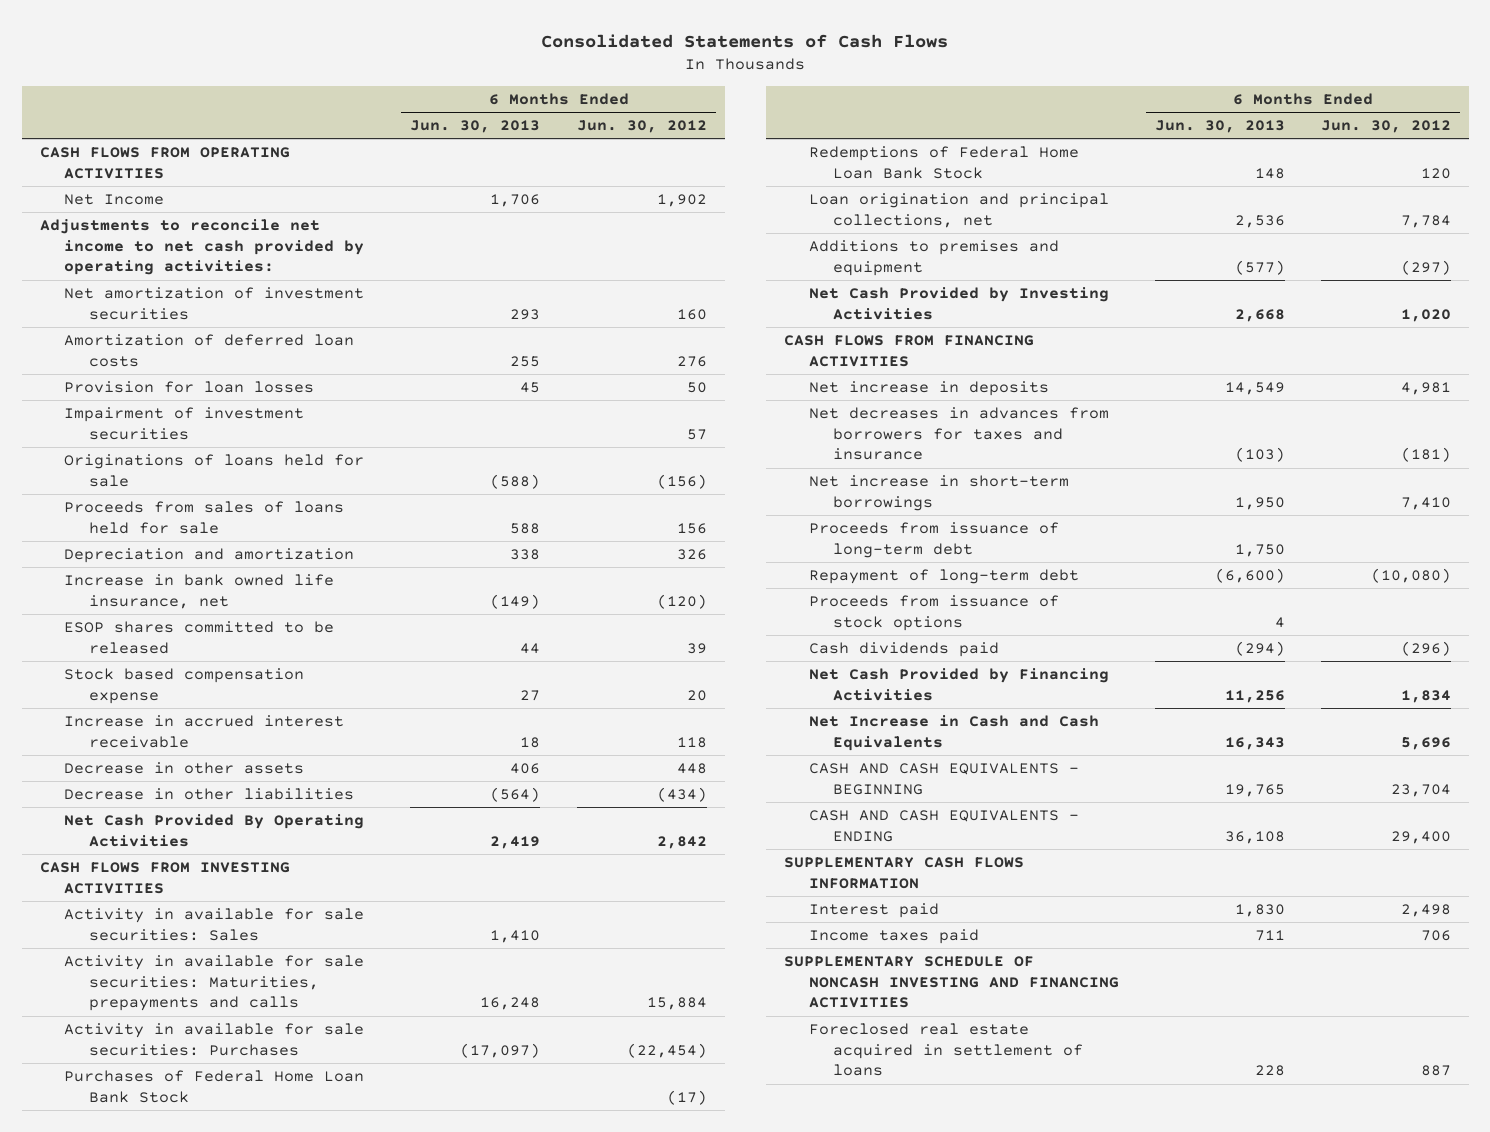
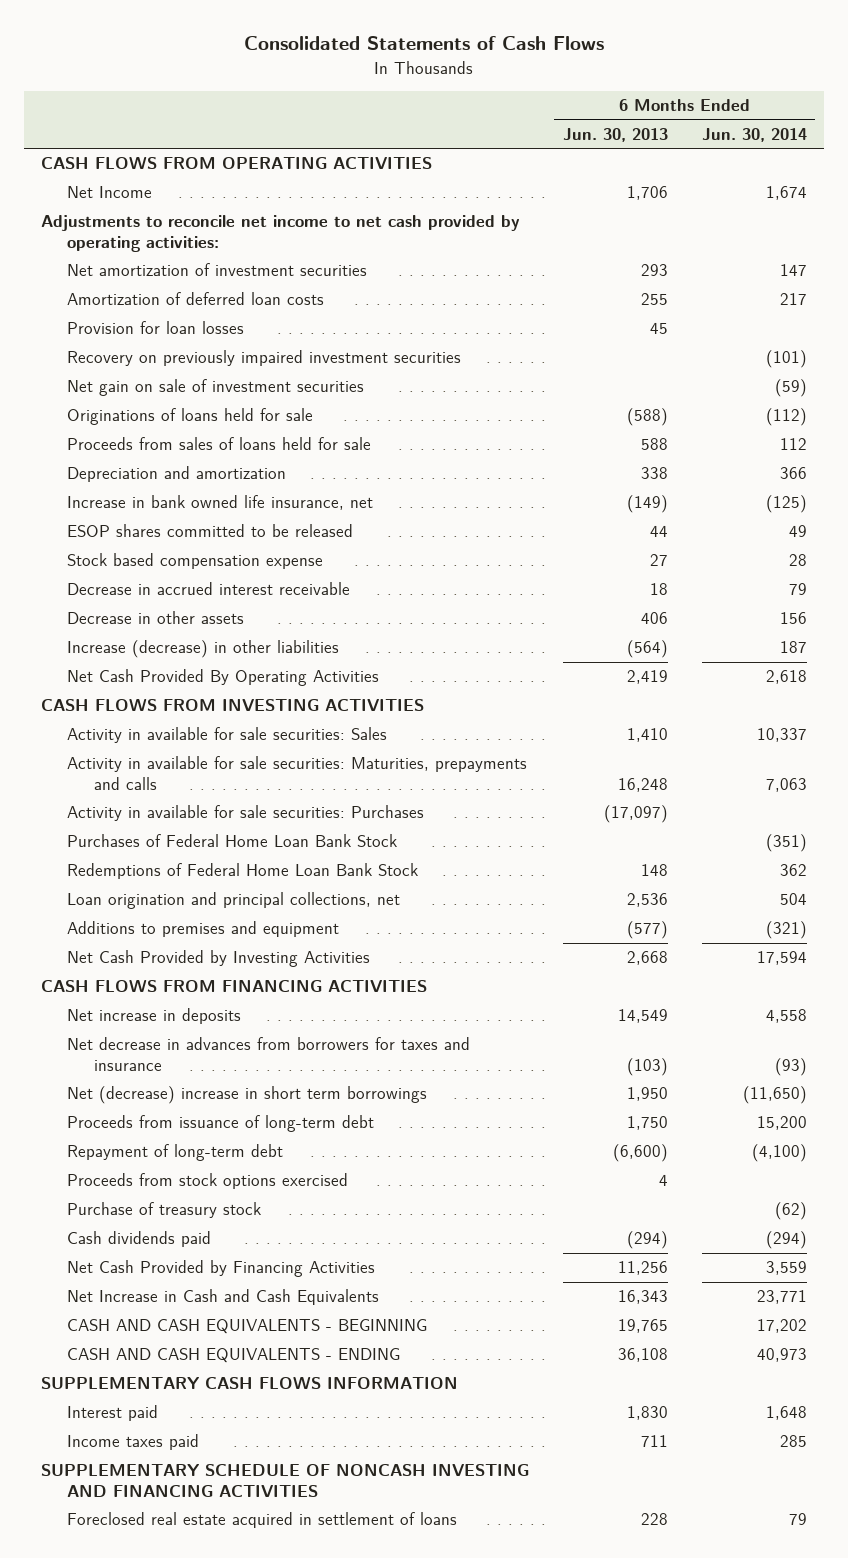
[576,120,707,134] Jun. 30, 2012 -> none
none -> [701,128,807,143] Jun. 30, 2014
[64,407,305,440] Impairment of investment securities -> none
none -> [67,350,462,367] Recovery on previously impaired investment securities
none -> [67,379,365,397] Net gain on sale of investment securities
[64,715,345,748] Increase in accrued interest receivable -> [67,582,351,596] Decrease in accrued interest receivable
[64,788,355,801] Decrease in other liabilities -> [67,640,340,659] Increase (decrease) in other liabilities
[808,407,1109,461] Net decreases in advances from borrowers for taxes and insurance -> [67,1037,471,1071] Net decrease in advances from borrowers for taxes and insurance
[808,475,1069,511] Net increase in short-term borrowings -> [67,1086,428,1105] Net (decrease) increase in short term borrowings
[808,595,1059,631] Proceeds from issuance of stock options -> [67,1173,349,1190] Proceeds from stock options exercised
none -> [67,1202,262,1219] Purchase of treasury stock

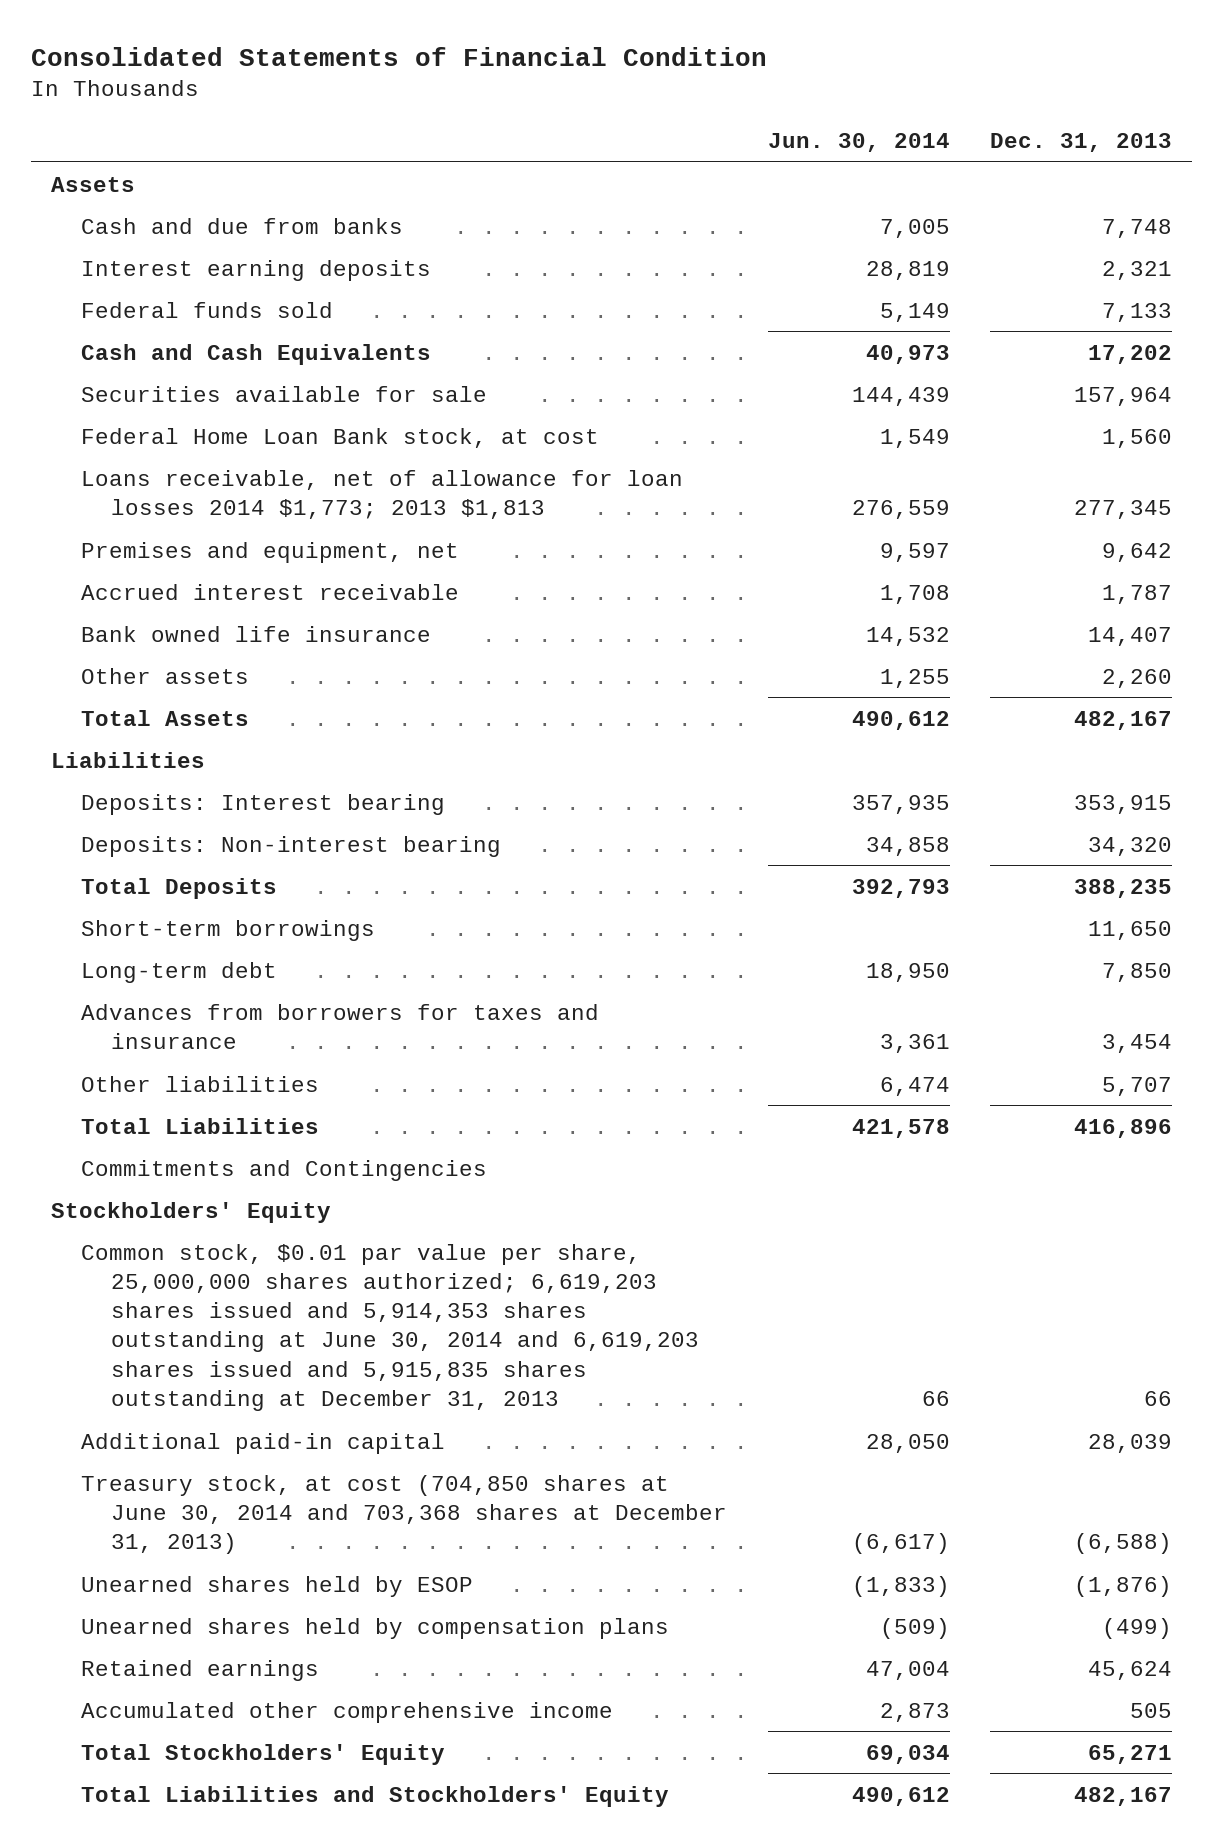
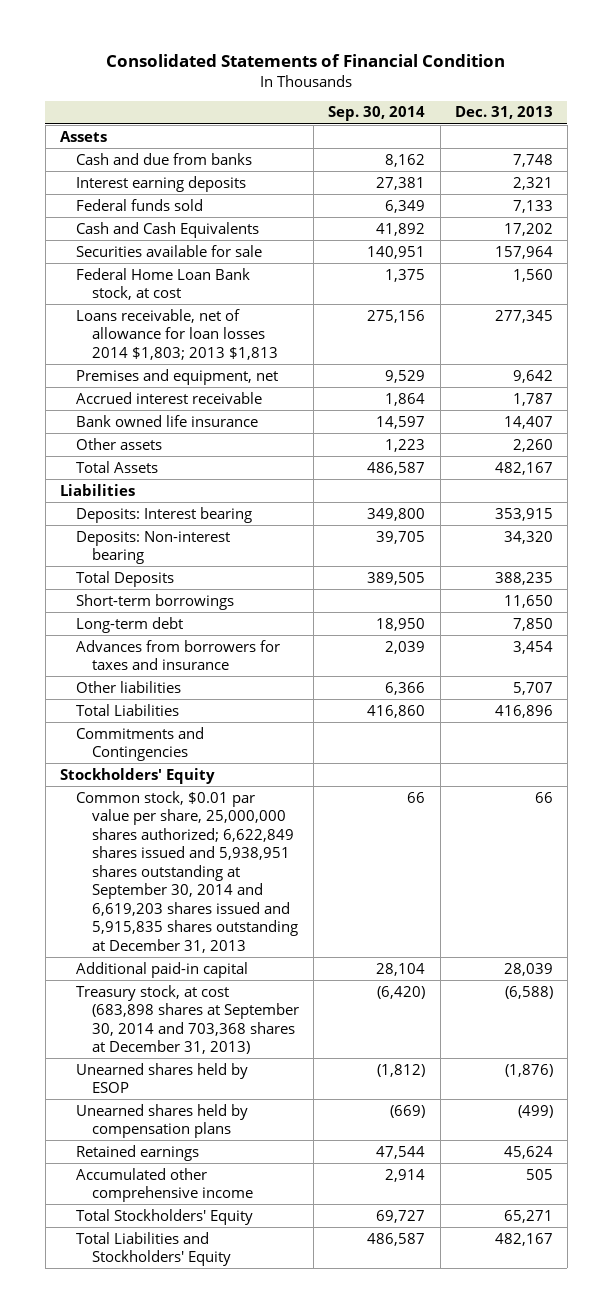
[767,132,950,152] Jun. 30, 2014 -> none
none -> [328,106,426,122] Sep. 30, 2014
[81,469,684,519] Loans receivable, net of allowance for loan losses 2014 $1,773; 2013 $1,813 -> [75,308,279,360] Loans receivable, net of allowance for loan losses 2014 $1,803; 2013 $1,813
[81,1243,700,1411] Common stock, $0.01 par value per share, 25,000,000 shares authorized; 6,619,203 shares issued and 5,914,353 shares outstanding at June 30, 2014 and 6,619,203 shares issued and 5,915,835 shares outstanding at December 31, 2013 -> [75,790,299,953] Common stock, $0.01 par value per share, 25,000,000 shares authorized; 6,622,849 shares issued and 5,938,951 shares outstanding at September 30, 2014 and 6,619,203 shares issued and 5,915,835 shares outstanding at December 31, 2013
[81,1474,728,1555] Treasury stock, at cost (704,850 shares at June 30, 2014 and 703,368 shares at December 31, 2013) -> [75,984,300,1055] Treasury stock, at cost (683,898 shares at September 30, 2014 and 703,368 shares at December 31, 2013)

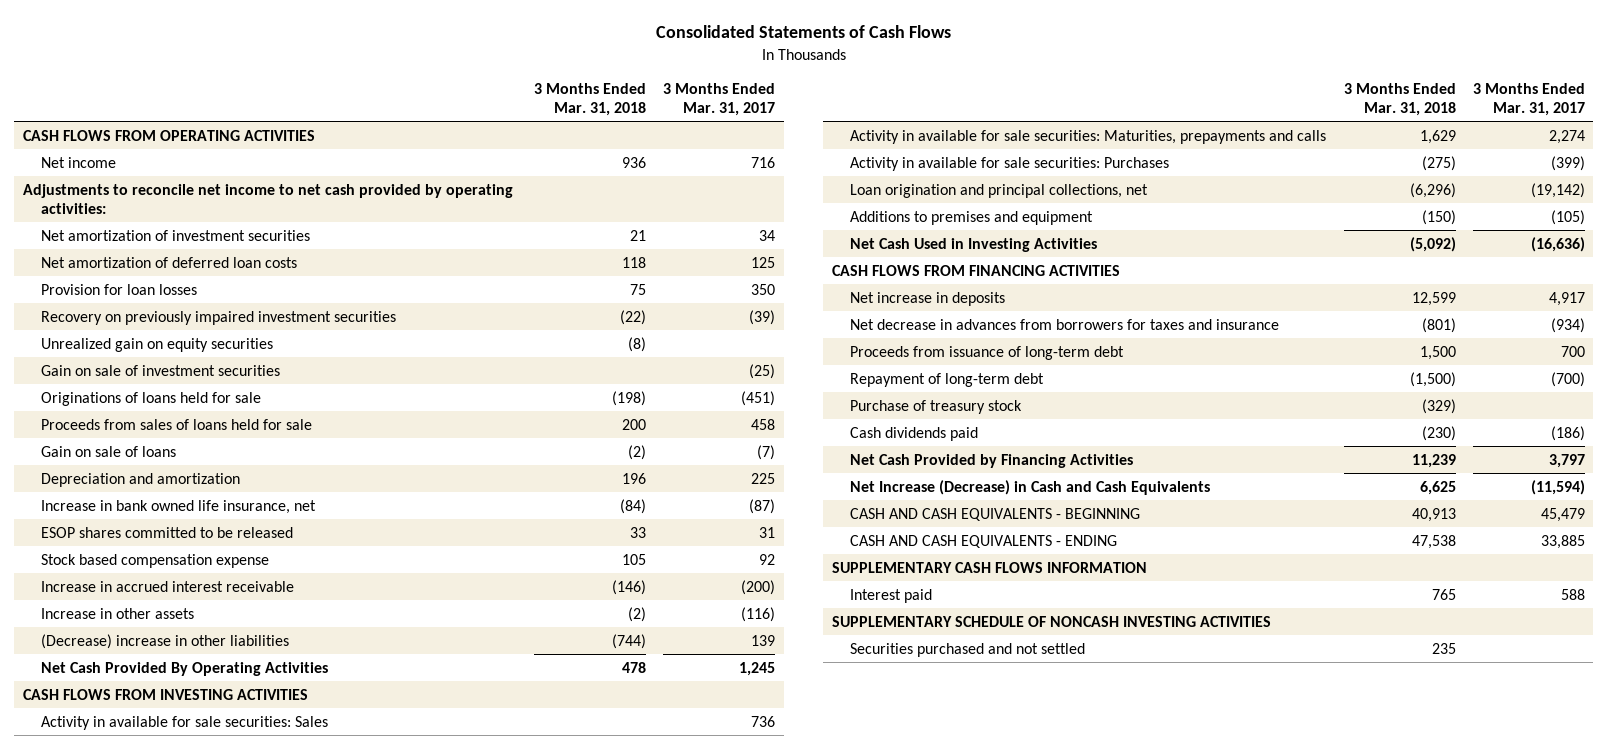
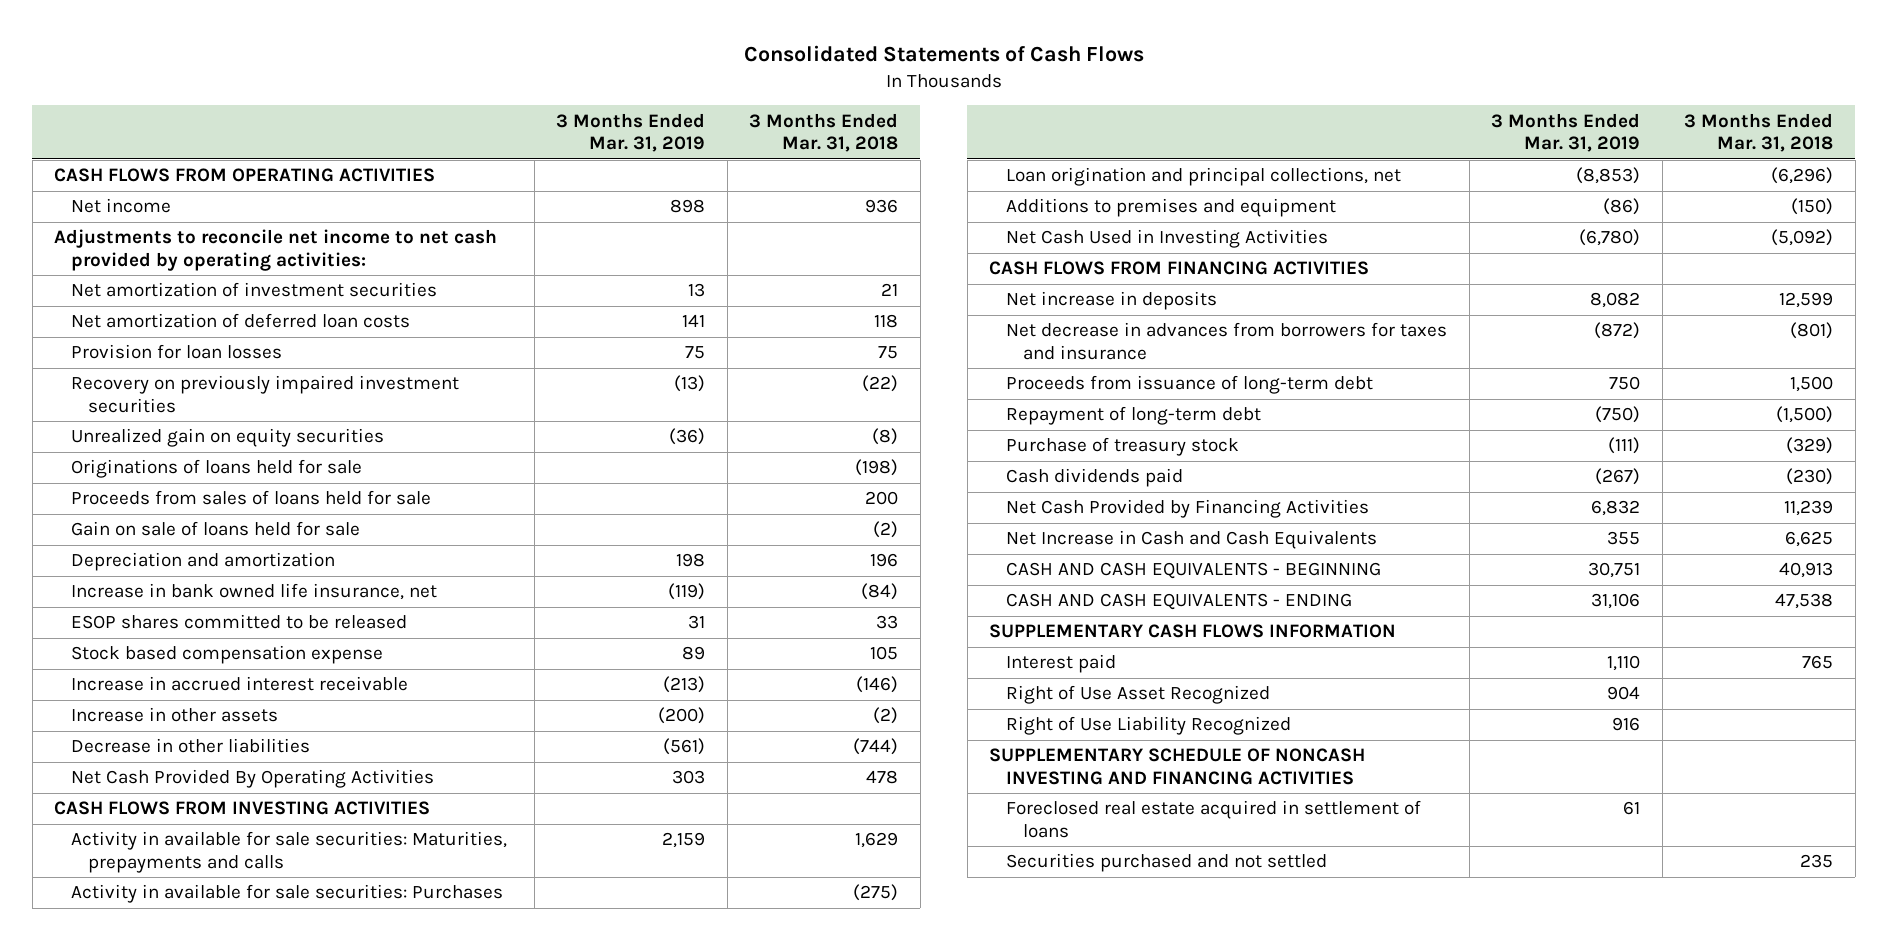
[663,83,776,116] 3 Months Ended Mar. 31, 2017 -> none
none -> [556,112,706,153] 3 Months Ended Mar. 31, 2019
[41,364,281,376] Gain on sale of investment securities -> none
[41,445,177,457] Gain on sale of loans -> [71,521,361,537] Gain on sale of loans held for sale
[41,633,290,649] (Decrease) increase in other liabilities -> [71,738,311,754] Decrease in other liabilities
[41,715,329,730] Activity in available for sale securities: Sales -> none
[850,479,1211,495] Net Increase (Decrease) in Cash and Cash Equivalents -> [1006,530,1378,550] Net Increase in Cash and Cash Equivalents
none -> [1006,685,1271,705] Right of Use Asset Recognized
none -> [1006,716,1292,736] Right of Use Liability Recognized
[831,615,1271,627] SUPPLEMENTARY SCHEDULE OF NONCASH INVESTING ACTIVITIES -> [989,748,1366,785] SUPPLEMENTARY SCHEDULE OF NONCASH INVESTING AND FINANCING ACTIVITIES
none -> [1006,800,1422,838] Foreclosed real estate acquired in settlement of loans

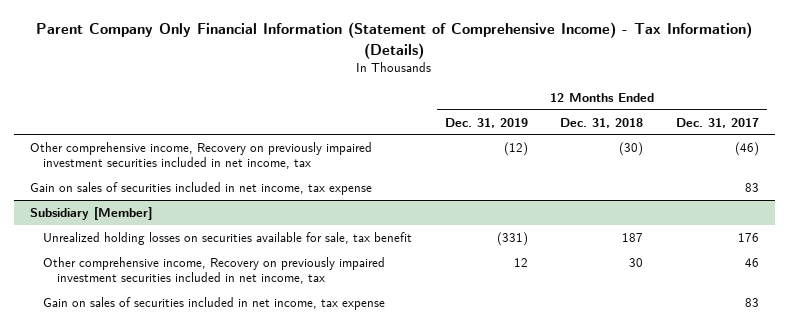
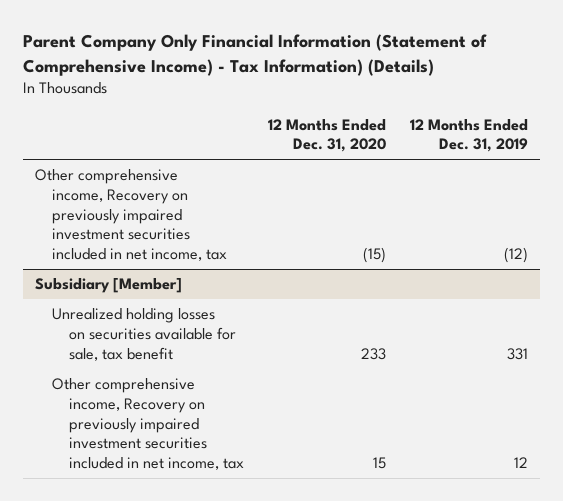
[560,117,644,128] Dec. 31, 2018 -> none
[675,117,759,128] Dec. 31, 2017 -> none
none -> [268,118,387,153] 12 Months Ended Dec. 31, 2020
[29,181,372,195] Gain on sales of securities included in net income, tax expense -> none
[496,231,528,246] (331) -> [507,347,529,360] 331
[43,296,386,310] Gain on sales of securities included in net income, tax expense -> none

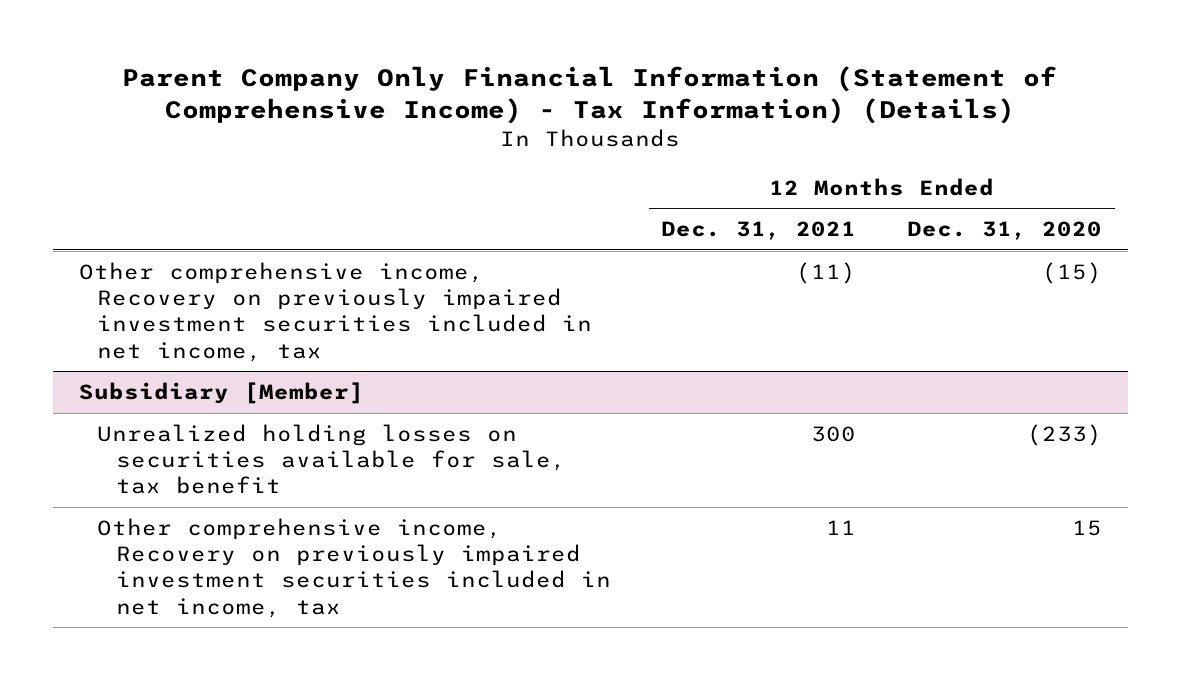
[410,118,529,153] 12 Months Ended Dec. 31, 2019 -> none
none -> [661,221,857,241] Dec. 31, 2021
[361,347,387,360] 233 -> [1027,424,1103,447] (233)

